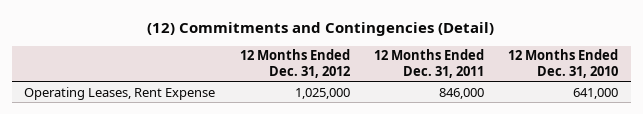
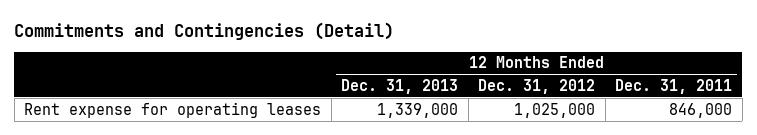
[147,21,495,36] (12) Commitments and Contingencies (Detail) -> [14,22,395,41] Commitments and Contingencies (Detail)
[508,49,619,79] 12 Months Ended Dec. 31, 2010 -> none
none -> [341,78,459,94] Dec. 31, 2013
[24,86,216,100] Operating Leases, Rent Expense -> [24,101,322,118] Rent expense for operating leases

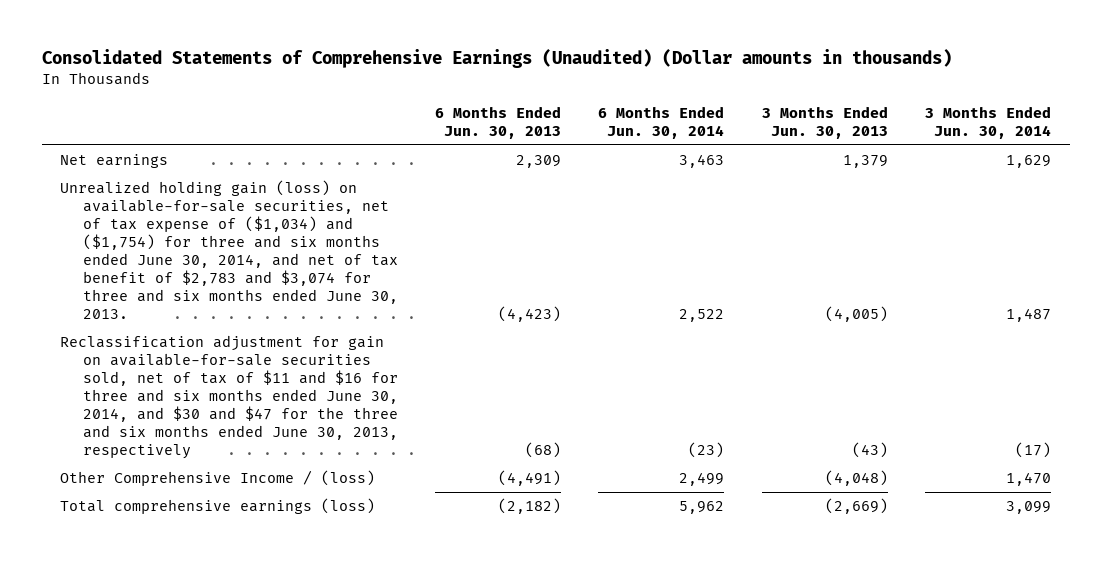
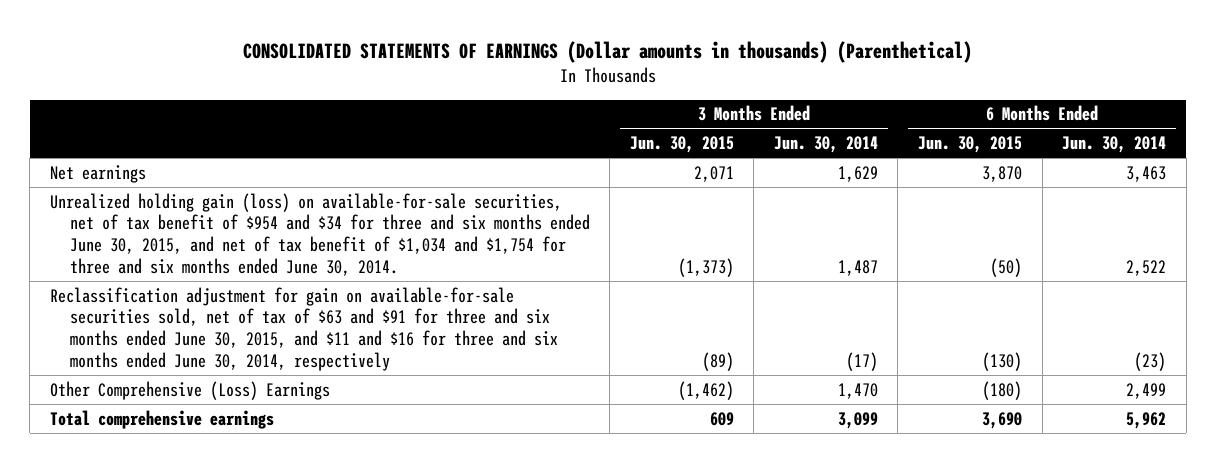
[41,49,952,69] Consolidated Statements of Comprehensive Earnings (Unaudited) (Dollar amounts in thousands) -> [242,40,972,63] CONSOLIDATED STATEMENTS OF EARNINGS (Dollar amounts in thousands) (Parenthetical)
[434,105,561,139] 6 Months Ended Jun. 30, 2013 -> none
[761,105,888,139] 3 Months Ended Jun. 30, 2013 -> none
none -> [629,136,734,154] Jun. 30, 2015
none -> [918,136,1023,154] Jun. 30, 2015
[60,180,398,320] Unrealized holding gain (loss) on available-for-sale securities, net of tax expense of ($1,034) and ($1,754) for three and six months ended June 30, 2014, and net of tax benefit of $2,783 and $3,074 for three and six months ended June 30, 2013. -> [49,192,590,277] Unrealized holding gain (loss) on available-for-sale securities, net of tax benefit of $954 and $34 for three and six months ended June 30, 2015, and net of tax benefit of $1,034 and $1,754 for three and six months ended June 30, 2014.
[60,335,398,460] Reclassification adjustment for gain on available-for-sale securities sold, net of tax of $11 and $16 for three and six months ended June 30, 2014, and $30 and $47 for the three and six months ended June 30, 2013, respectively -> [49,286,558,372] Reclassification adjustment for gain on available-for-sale securities sold, net of tax of $63 and $91 for three and six months ended June 30, 2015, and $11 and $16 for three and six months ended June 30, 2014, respectively
[60,470,376,487] Other Comprehensive Income / (loss) -> [49,380,330,400] Other Comprehensive (Loss) Earnings
[60,498,376,515] Total comprehensive earnings (loss) -> [49,409,274,429] Total comprehensive earnings

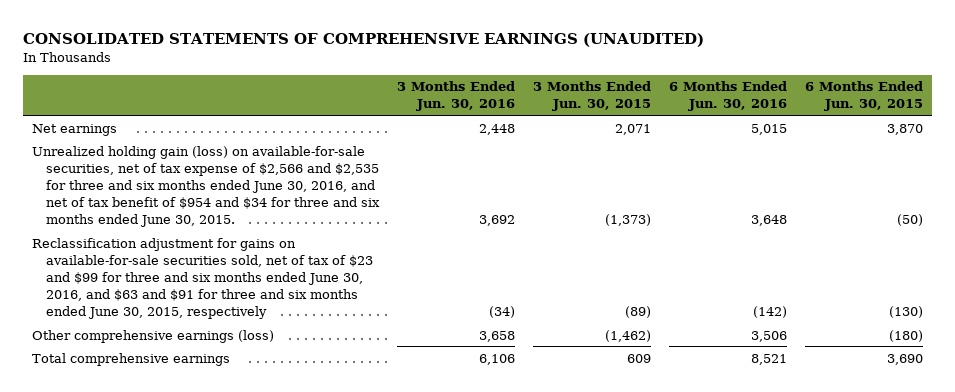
[242,40,972,63] CONSOLIDATED STATEMENTS OF EARNINGS (Dollar amounts in thousands) (Parenthetical) -> [23,32,705,47] CONSOLIDATED STATEMENTS OF COMPREHENSIVE EARNINGS (UNAUDITED)
[773,136,878,154] Jun. 30, 2014 -> none
[1062,136,1167,154] Jun. 30, 2014 -> none
none -> [396,81,515,112] 3 Months Ended Jun. 30, 2016
none -> [668,81,787,112] 6 Months Ended Jun. 30, 2016
[49,192,590,277] Unrealized holding gain (loss) on available-for-sale securities, net of tax benefit of $954 and $34 for three and six months ended June 30, 2015, and net of tax benefit of $1,034 and $1,754 for three and six months ended June 30, 2014. -> [32,145,380,227] Unrealized holding gain (loss) on available-for-sale securities, net of tax expense of $2,566 and $2,535 for three and six months ended June 30, 2016, and net of tax benefit of $954 and $34 for three and six months ended June 30, 2015.
[49,286,558,372] Reclassification adjustment for gain on available-for-sale securities sold, net of tax of $63 and $91 for three and six months ended June 30, 2015, and $11 and $16 for three and six months ended June 30, 2014, respectively -> [32,237,373,319] Reclassification adjustment for gains on available-for-sale securities sold, net of tax of $23 and $99 for three and six months ended June 30, 2016, and $63 and $91 for three and six months ended June 30, 2015, respectively
[49,380,330,400] Other Comprehensive (Loss) Earnings -> [32,329,275,343] Other comprehensive earnings (loss)

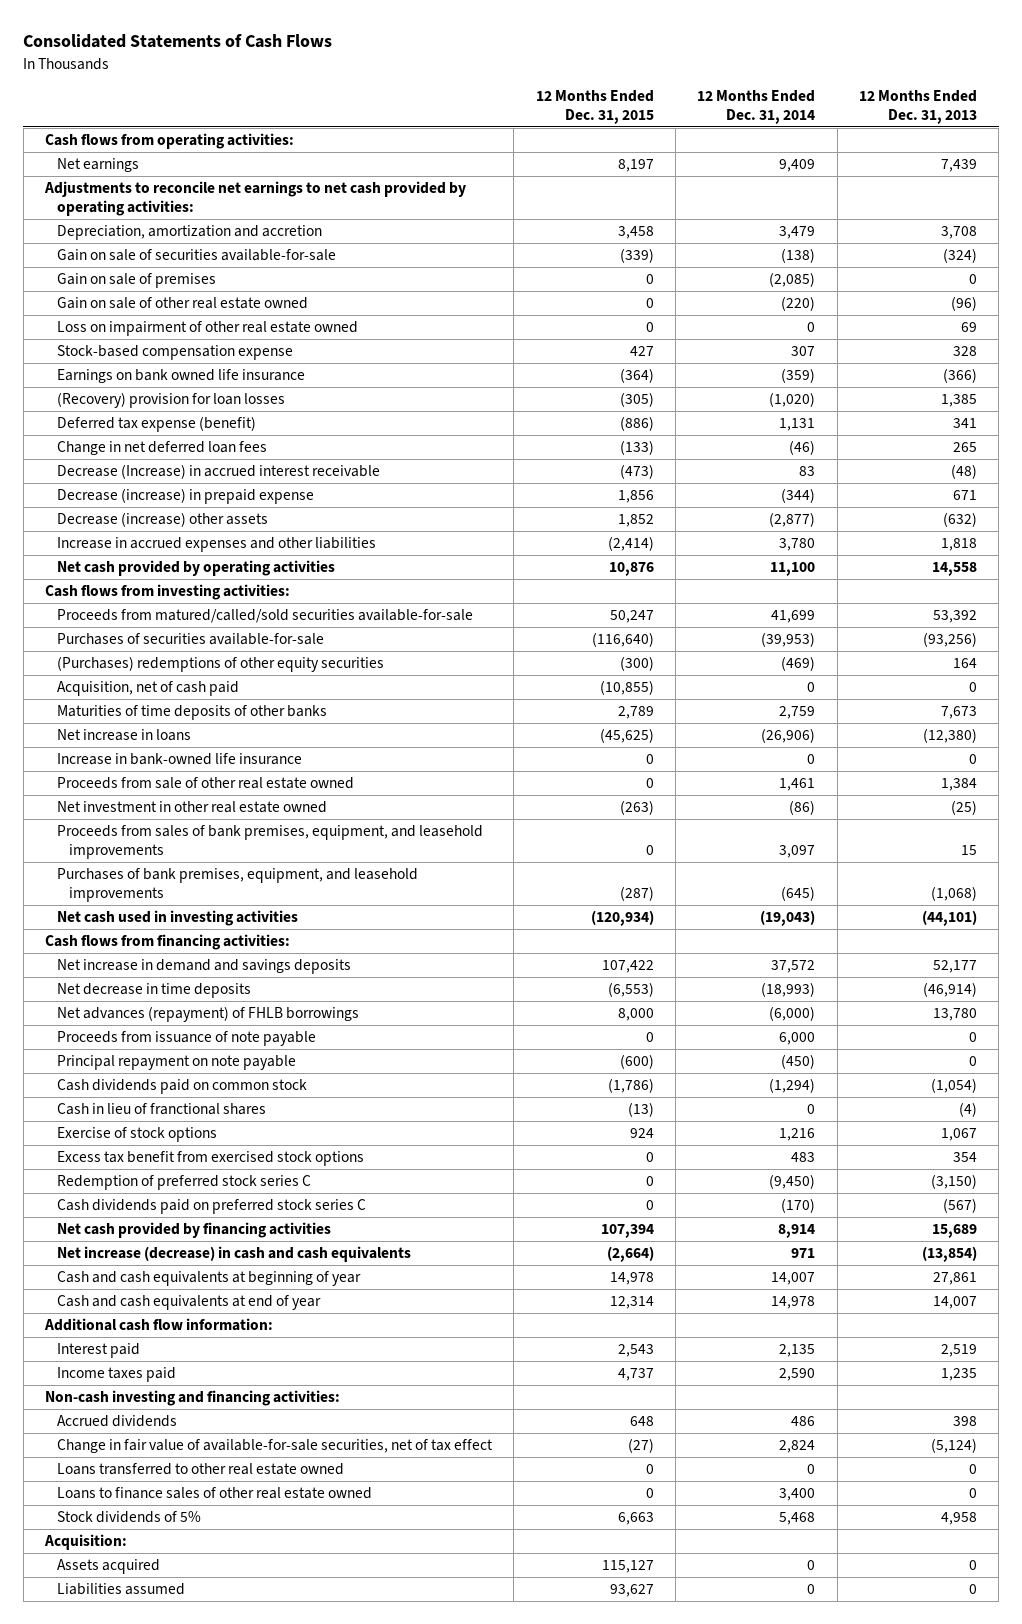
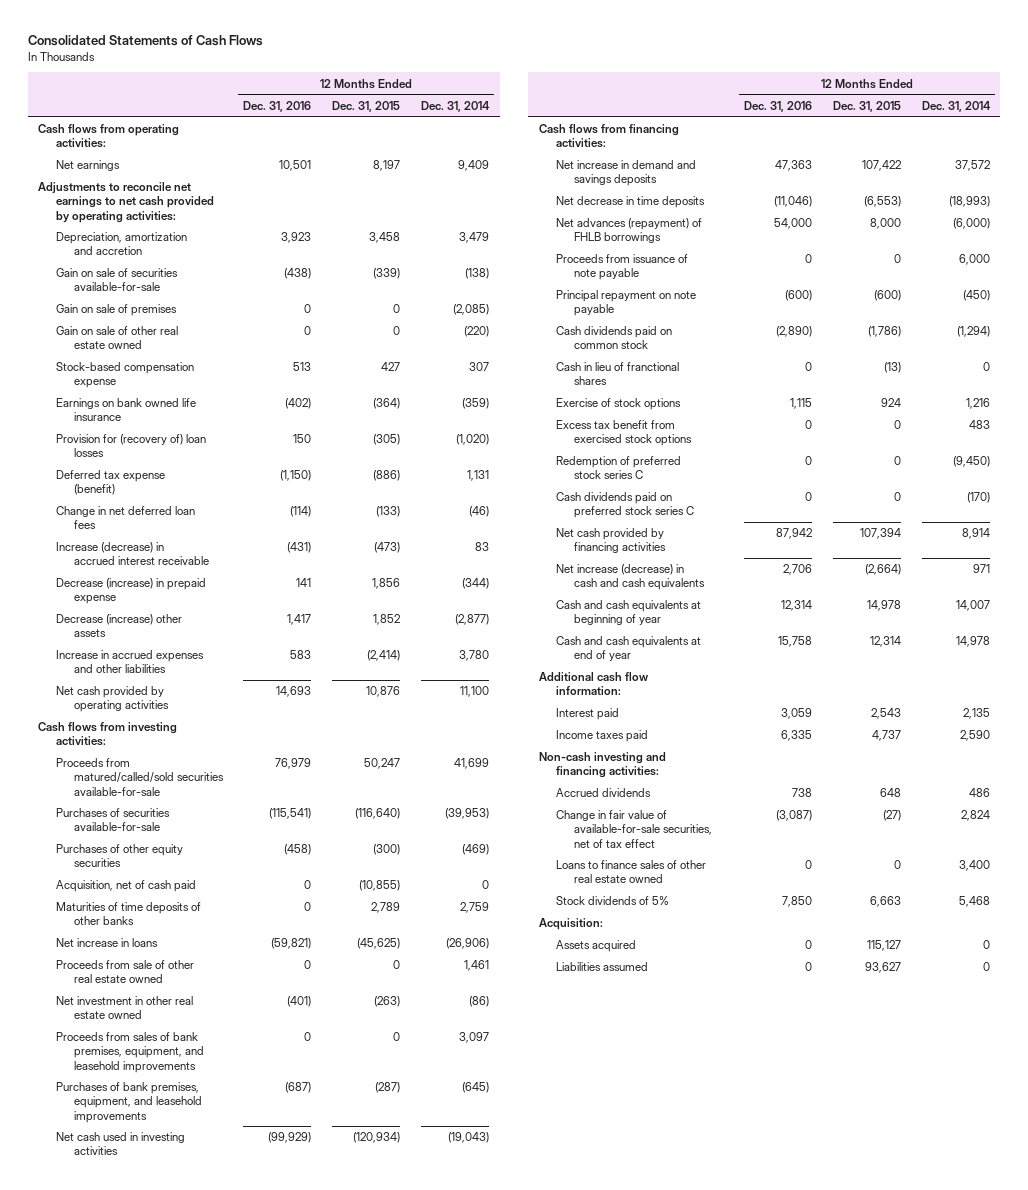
[858,90,977,124] 12 Months Ended Dec. 31, 2013 -> none
none -> [243,100,312,112] Dec. 31, 2016
[56,321,358,337] Loss on impairment of other real estate owned -> none
[56,392,285,409] (Recovery) provision for loan losses -> [55,434,206,458] Provision for (recovery of) loan losses
[56,464,380,480] Decrease (Increase) in accrued interest receivable -> [55,542,209,566] Increase (decrease) in accrued interest receivable
[56,656,384,673] (Purchases) redemptions of other equity securities -> [55,844,183,868] Purchases of other equity securities
[56,753,302,766] Increase in bank-owned life insurance -> none
[56,1463,344,1476] Loans transferred to other real estate owned -> none

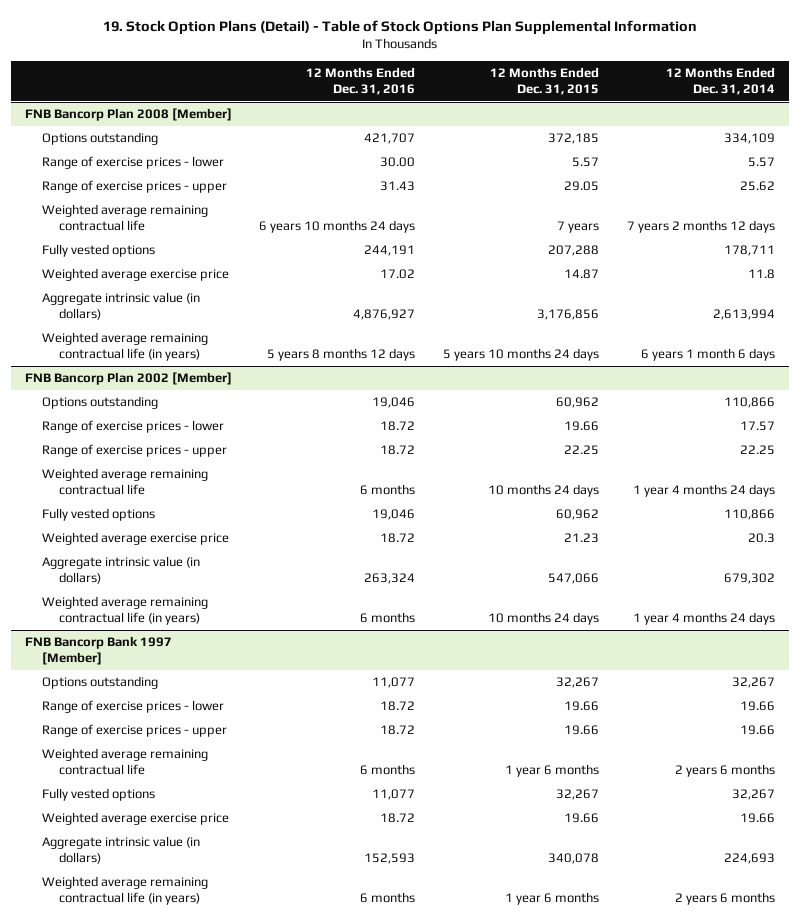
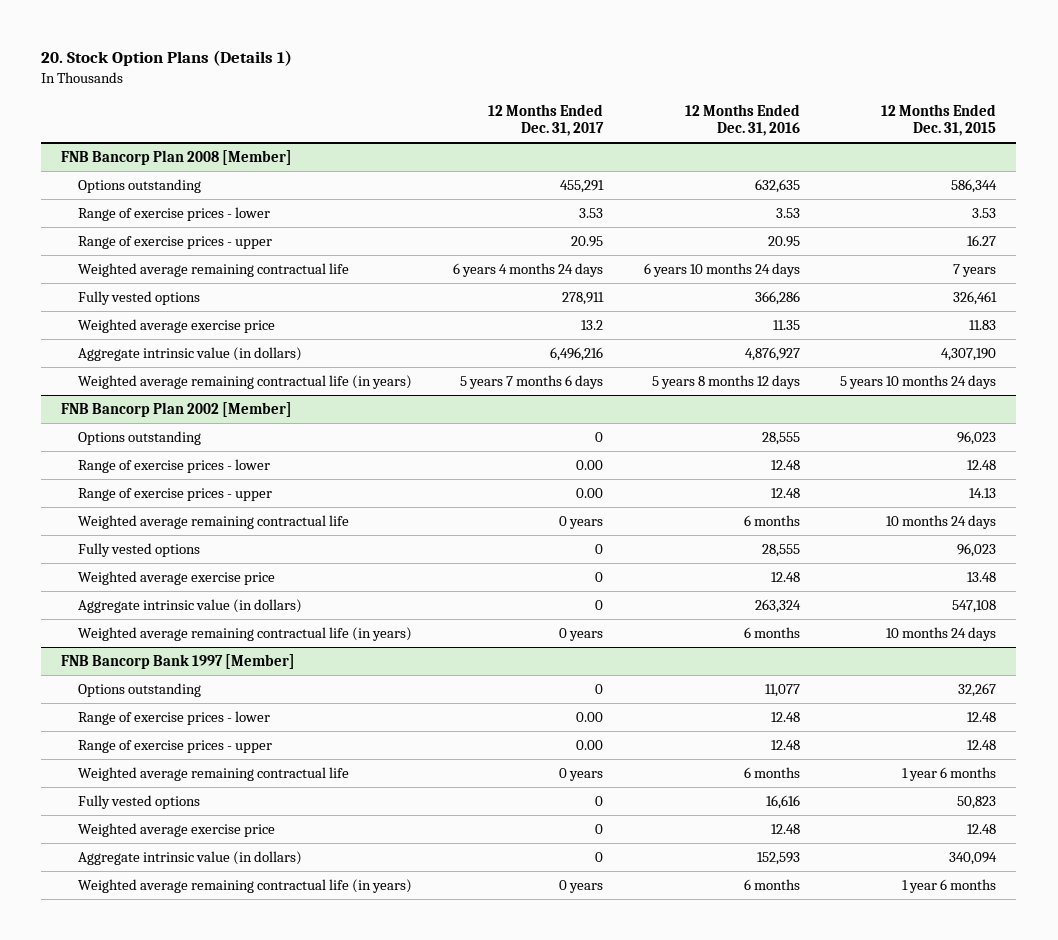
[102,19,697,35] 19. Stock Option Plans (Detail) - Table of Stock Options Plan Supplemental Information -> [41,50,293,67] 20. Stock Option Plans (Details 1)
[665,66,775,95] 12 Months Ended Dec. 31, 2014 -> none
none -> [487,103,604,137] 12 Months Ended Dec. 31, 2017
[364,133,416,145] 421,707 -> [754,178,800,193] 632,635
[548,133,600,145] 372,185 -> [951,178,998,193] 586,344
[380,157,416,168] 30.00 -> [775,207,800,218] 3.53
[572,157,600,168] 5.57 -> [972,207,997,218] 3.53
[380,181,416,192] 31.43 -> [767,235,800,247] 20.95
[564,181,600,192] 29.05 -> [967,234,997,246] 16.27
[364,245,416,257] 244,191 -> [754,290,800,305] 366,286
[548,245,600,257] 207,288 -> [953,290,998,305] 326,461
[380,269,416,280] 17.02 -> [772,319,800,330] 11.35
[564,269,600,280] 14.87 -> [969,319,997,330] 11.83
[537,309,600,321] 3,176,856 -> [941,347,997,361] 4,307,190
[372,397,416,409] 19,046 -> [761,431,800,445] 28,555
[556,397,600,409] 60,962 -> [957,430,997,445] 96,023
[380,421,416,432] 18.72 -> [770,459,800,470] 12.48
[564,421,600,432] 19.66 -> [967,459,997,470] 12.48
[380,445,416,456] 18.72 -> [770,487,800,498] 12.48
[564,445,600,456] 22.25 -> [969,487,997,498] 14.13
[372,509,416,521] 19,046 -> [761,543,800,557] 28,555
[556,509,600,521] 60,962 -> [957,542,997,557] 96,023
[380,533,416,544] 18.72 -> [770,571,800,582] 12.48
[564,533,600,544] 21.23 -> [967,571,997,582] 13.48
[548,573,600,585] 547,066 -> [952,599,997,613] 547,108
[380,701,416,712] 18.72 -> [770,711,800,722] 12.48
[564,701,600,712] 19.66 -> [967,711,997,722] 12.48
[380,725,416,736] 18.72 -> [770,739,800,750] 12.48
[564,725,600,736] 19.66 -> [967,739,997,750] 12.48
[372,789,416,801] 11,077 -> [765,794,800,809] 16,616
[556,789,600,801] 32,267 -> [957,795,997,809] 50,823
[380,813,416,824] 18.72 -> [770,823,800,834] 12.48
[564,813,600,824] 19.66 -> [967,823,997,834] 12.48
[548,853,600,865] 340,078 -> [949,851,998,865] 340,094

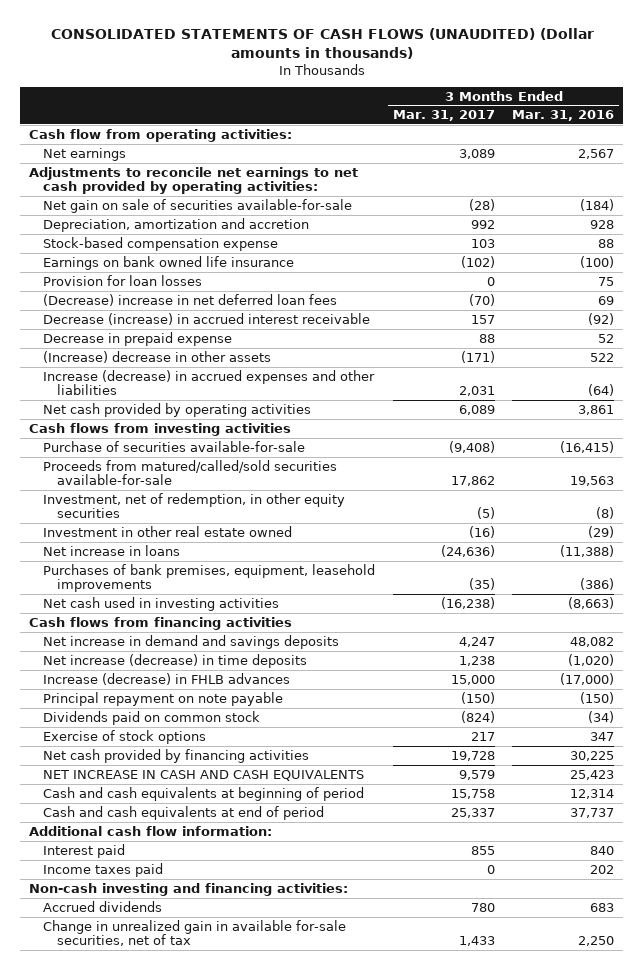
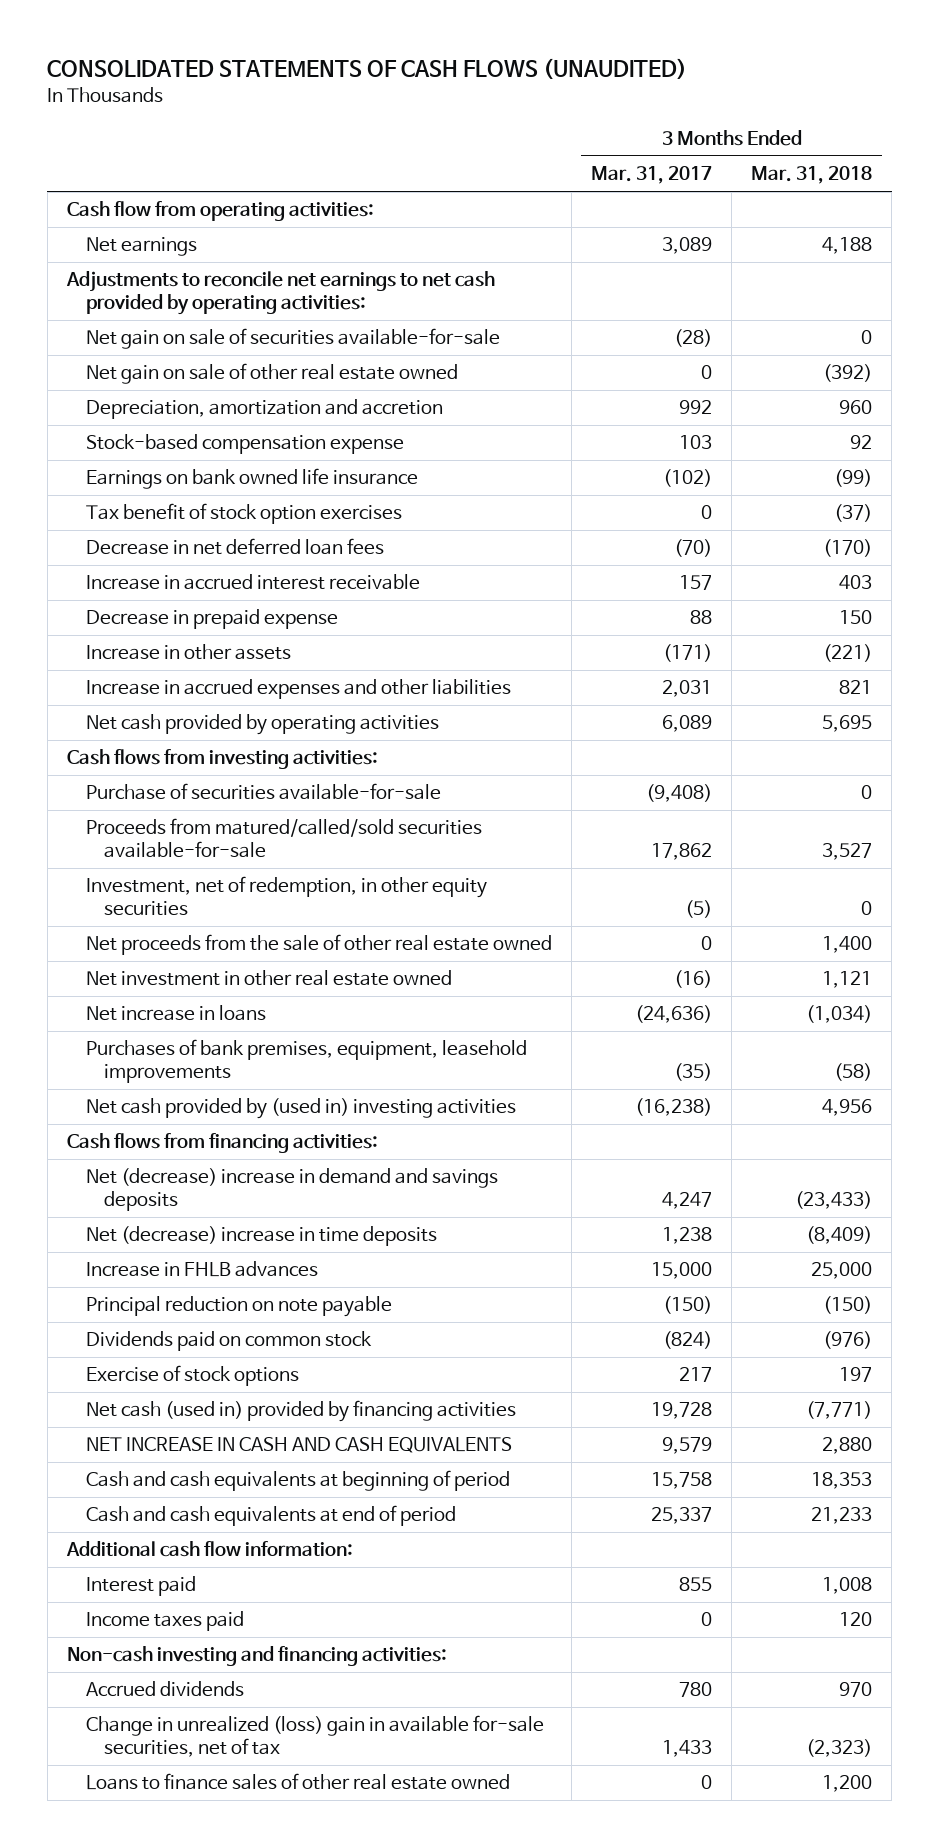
[50,28,594,60] CONSOLIDATED STATEMENTS OF CASH FLOWS (UNAUDITED) (Dollar amounts in thousands) -> [47,58,688,80] CONSOLIDATED STATEMENTS OF CASH FLOWS (UNAUDITED)
[512,110,615,122] Mar. 31, 2016 -> none
none -> [751,166,873,185] Mar. 31, 2018
none -> [85,363,458,385] Net gain on sale of other real estate owned
[42,274,202,286] Provision for loan losses -> none
none -> [85,503,402,525] Tax benefit of stock option exercises
[42,293,337,306] (Decrease) increase in net deferred loan fees -> [85,538,384,556] Decrease in net deferred loan fees
[42,312,370,325] Decrease (increase) in accrued interest receivable -> [85,574,420,591] Increase in accrued interest receivable
[42,350,271,363] (Increase) decrease in other assets -> [85,644,291,661] Increase in other assets
[42,369,375,395] Increase (decrease) in accrued expenses and other liabilities -> [85,679,511,700] Increase in accrued expenses and other liabilities
[28,422,291,436] Cash flows from investing activities -> [66,749,378,770] Cash flows from investing activities:
none -> [85,934,552,956] Net proceeds from the sale of other real estate owned
[42,525,292,537] Investment in other real estate owned -> [85,970,452,987] Net investment in other real estate owned
[42,596,279,611] Net cash used in investing activities -> [85,1098,516,1120] Net cash provided by (used in) investing activities
[28,616,292,630] Cash flows from financing activities -> [66,1133,378,1154] Cash flows from financing activities:
[42,634,339,649] Net increase in demand and savings deposits -> [85,1168,498,1212] Net (decrease) increase in demand and savings deposits
[42,653,307,668] Net increase (decrease) in time deposits -> [85,1226,437,1247] Net (decrease) increase in time deposits
[42,672,290,685] Increase (decrease) in FHLB advances -> [85,1261,318,1278] Increase in FHLB advances
[42,691,283,706] Principal repayment on note payable -> [85,1296,392,1318] Principal reduction on note payable
[42,748,309,763] Net cash provided by financing activities -> [85,1400,516,1423] Net cash (used in) provided by financing activities
[42,919,346,946] Change in unrealized gain in available for-sale securities, net of tax -> [85,1715,544,1758] Change in unrealized (loss) gain in available for-sale securities, net of tax
none -> [85,1773,510,1791] Loans to finance sales of other real estate owned

